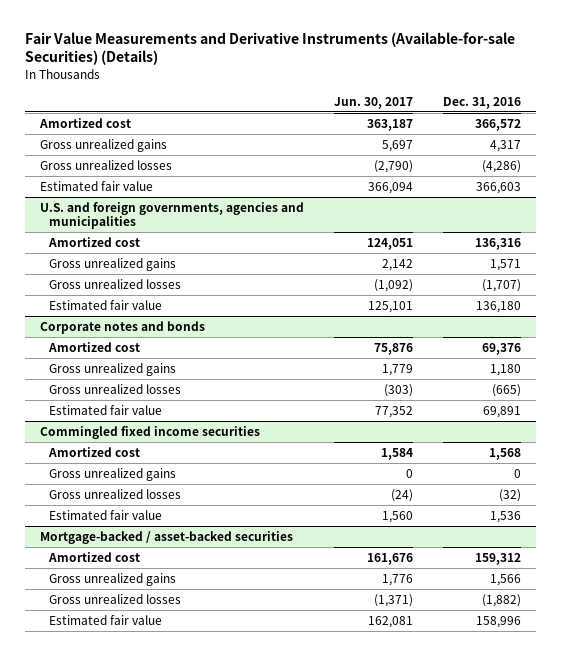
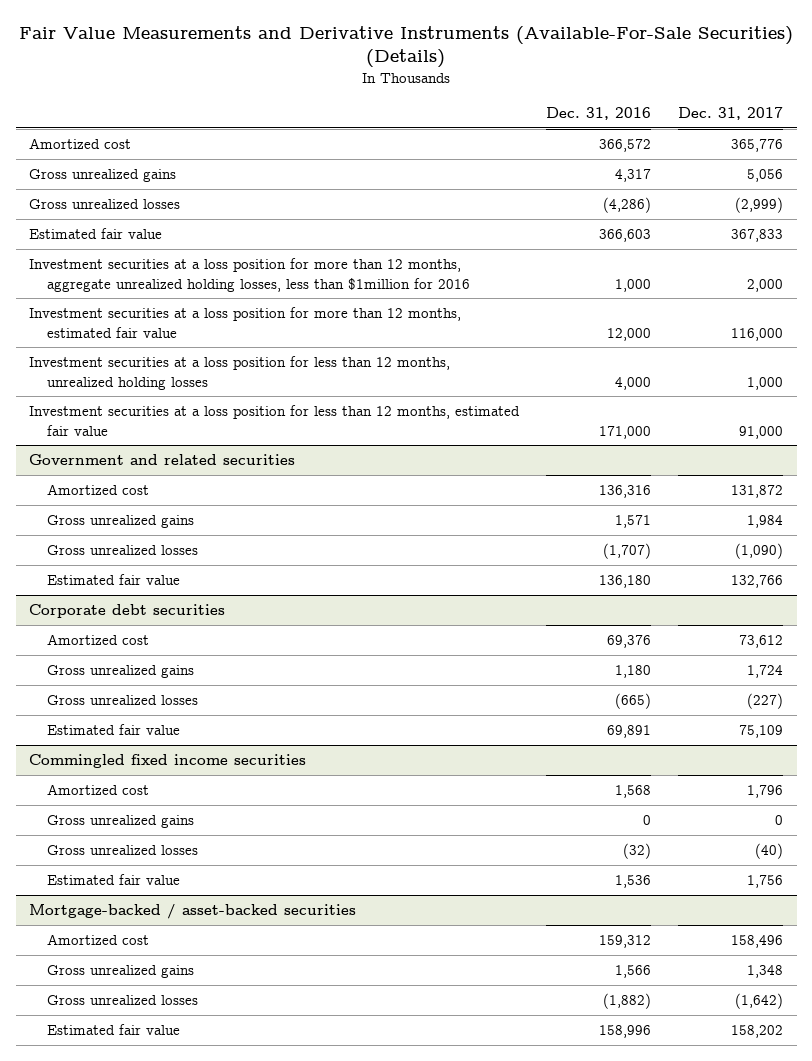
[24,31,515,66] Fair Value Measurements and Derivative Instruments (Available-for-sale Securities) (Details) -> [19,26,794,69] Fair Value Measurements and Derivative Instruments (Available-For-Sale Securities) (Details)
[334,96,414,109] Jun. 30, 2017 -> none
none -> [678,107,784,121] Dec. 31, 2017
none -> [29,258,470,292] Investment securities at a loss position for more than 12 months, aggregate unrealized holding losses, less than $1million for 2016
none -> [29,307,462,338] Investment securities at a loss position for more than 12 months, estimated fair value
none -> [29,356,451,390] Investment securities at a loss position for less than 12 months, unrealized holding losses
none -> [29,405,521,436] Investment securities at a loss position for less than 12 months, estimated fair value
[39,201,304,230] U.S. and foreign governments, agencies and municipalities -> [29,454,296,466] Government and related securities
[39,320,205,334] Corporate notes and bonds -> [29,604,226,619] Corporate debt securities

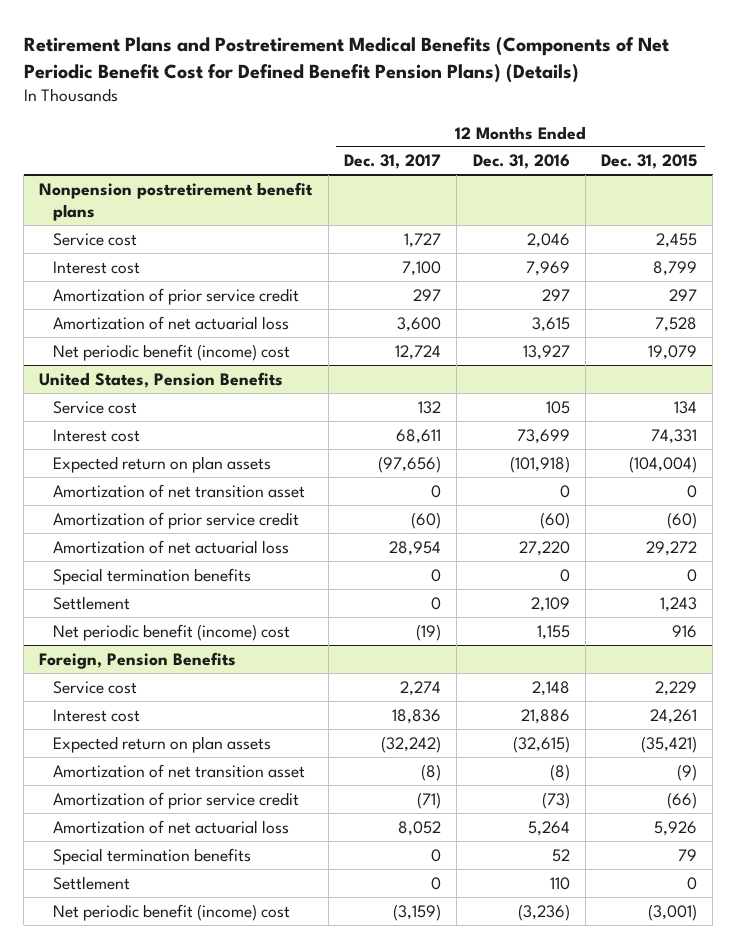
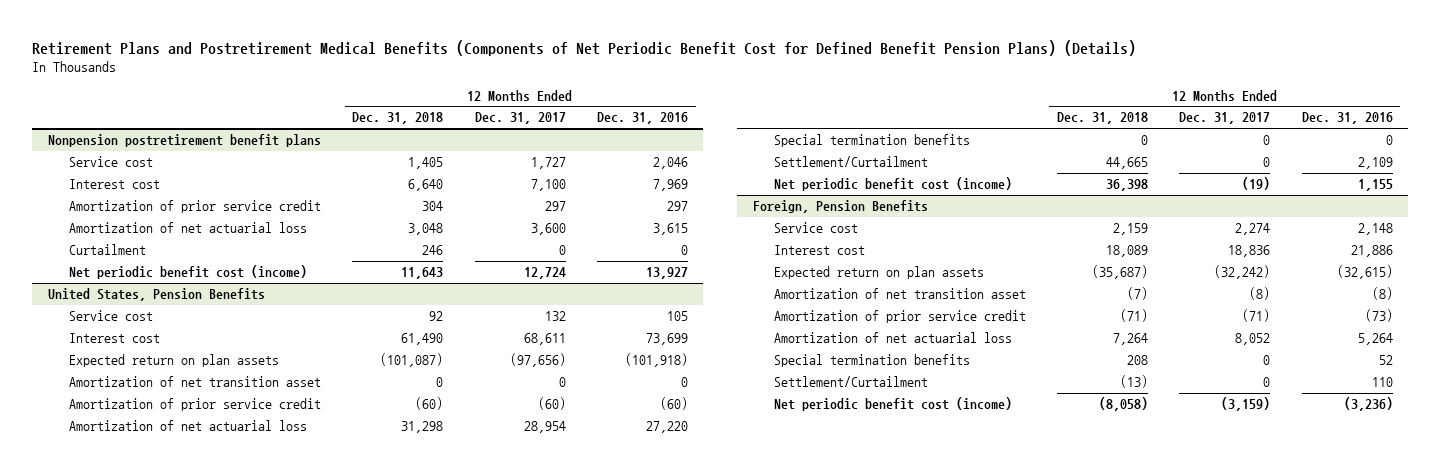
[601,154,698,170] Dec. 31, 2015 -> none
none -> [352,112,444,125] Dec. 31, 2018
none -> [69,244,147,256] Curtailment
[53,343,291,361] Net periodic benefit (income) cost -> [69,265,308,280] Net periodic benefit cost (income)
[53,595,131,610] Settlement -> [773,156,928,168] Settlement/Curtailment
[53,623,291,641] Net periodic benefit (income) cost -> [773,177,1012,192] Net periodic benefit cost (income)
[53,875,131,890] Settlement -> [773,376,928,388] Settlement/Curtailment
[53,903,291,921] Net periodic benefit (income) cost -> [773,397,1012,412] Net periodic benefit cost (income)

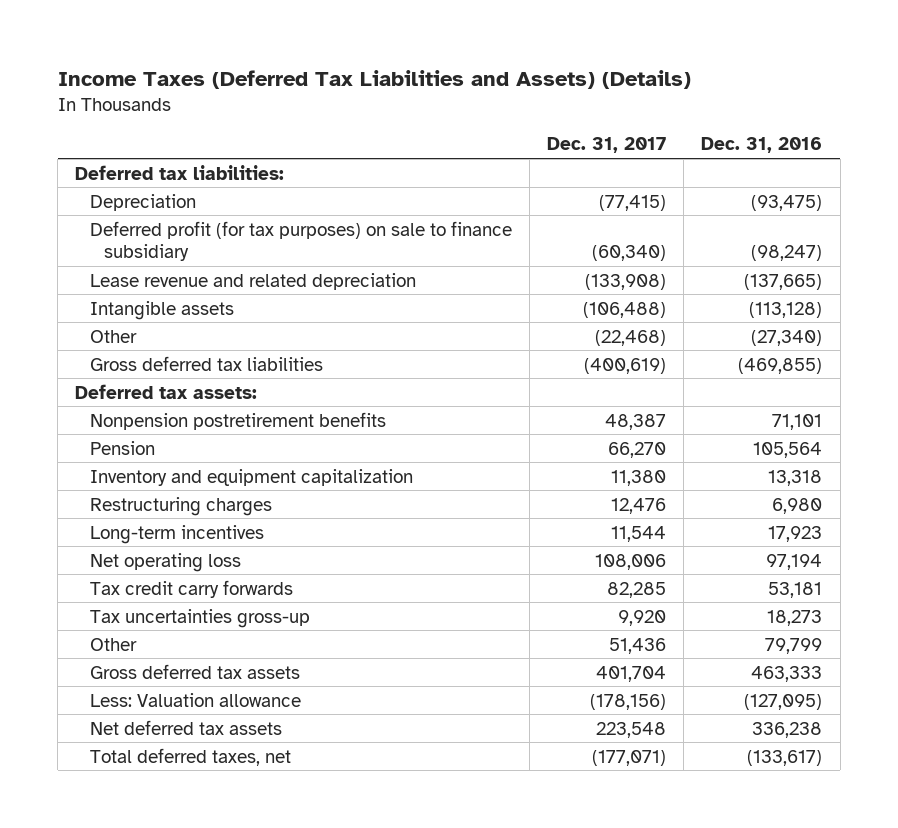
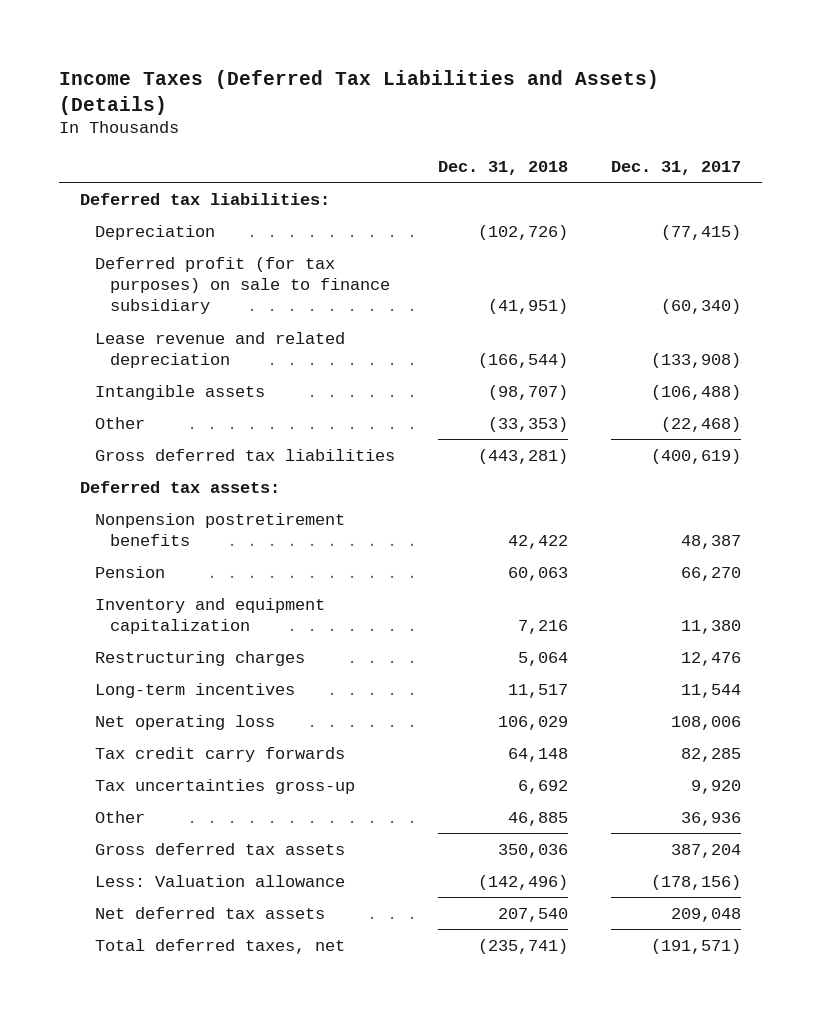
[701,137,823,154] Dec. 31, 2016 -> none
none -> [437,160,568,175] Dec. 31, 2018
[609,637,667,654] 51,436 -> [680,811,741,826] 36,936
[596,665,667,682] 401,704 -> [670,843,741,858] 387,204
[596,721,667,738] 223,548 -> [670,907,741,922] 209,048
[592,749,667,766] (177,071) -> [650,938,741,954] (191,571)

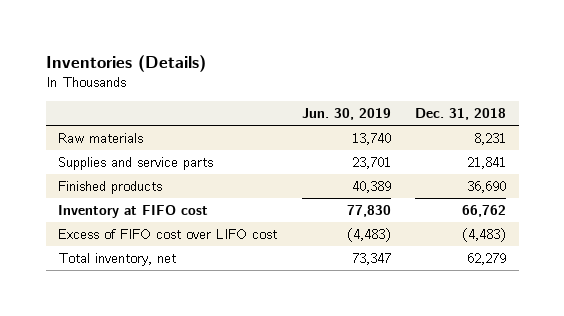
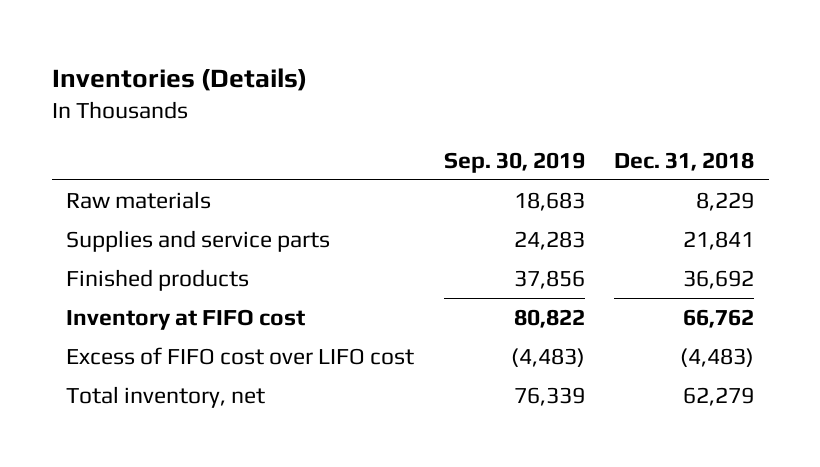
[301,108,391,121] Jun. 30, 2019 -> none
none -> [443,151,585,173] Sep. 30, 2019
[474,132,507,145] 8,231 -> [695,191,754,211] 8,229
[467,180,507,193] 36,690 -> [682,269,754,289] 36,692

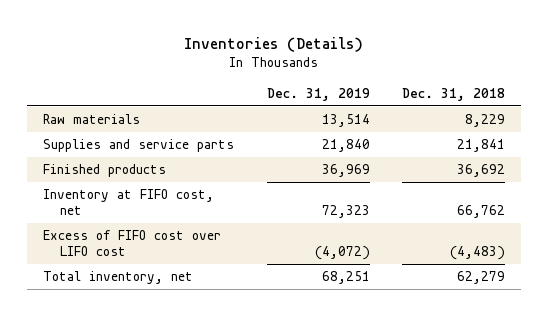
[443,151,585,173] Sep. 30, 2019 -> none
none -> [266,88,370,102] Dec. 31, 2019
[66,308,306,330] Inventory at FIFO cost -> [43,189,215,216] Inventory at FIFO cost, net

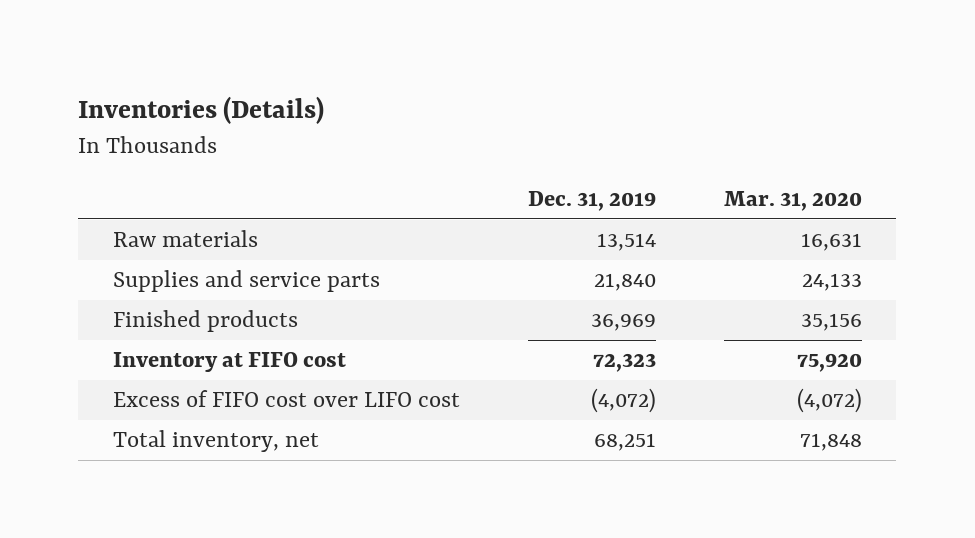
[401,88,505,102] Dec. 31, 2018 -> none
none -> [724,191,863,212] Mar. 31, 2020
[43,189,215,216] Inventory at FIFO cost, net -> [112,352,346,373] Inventory at FIFO cost

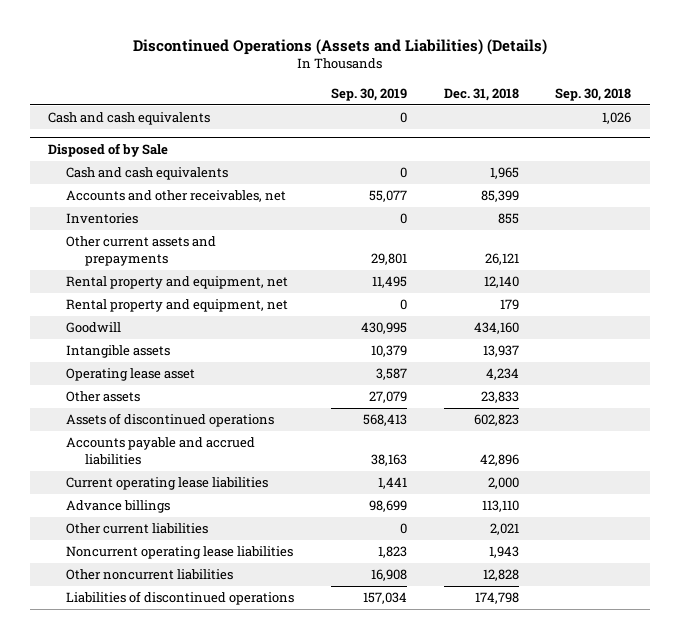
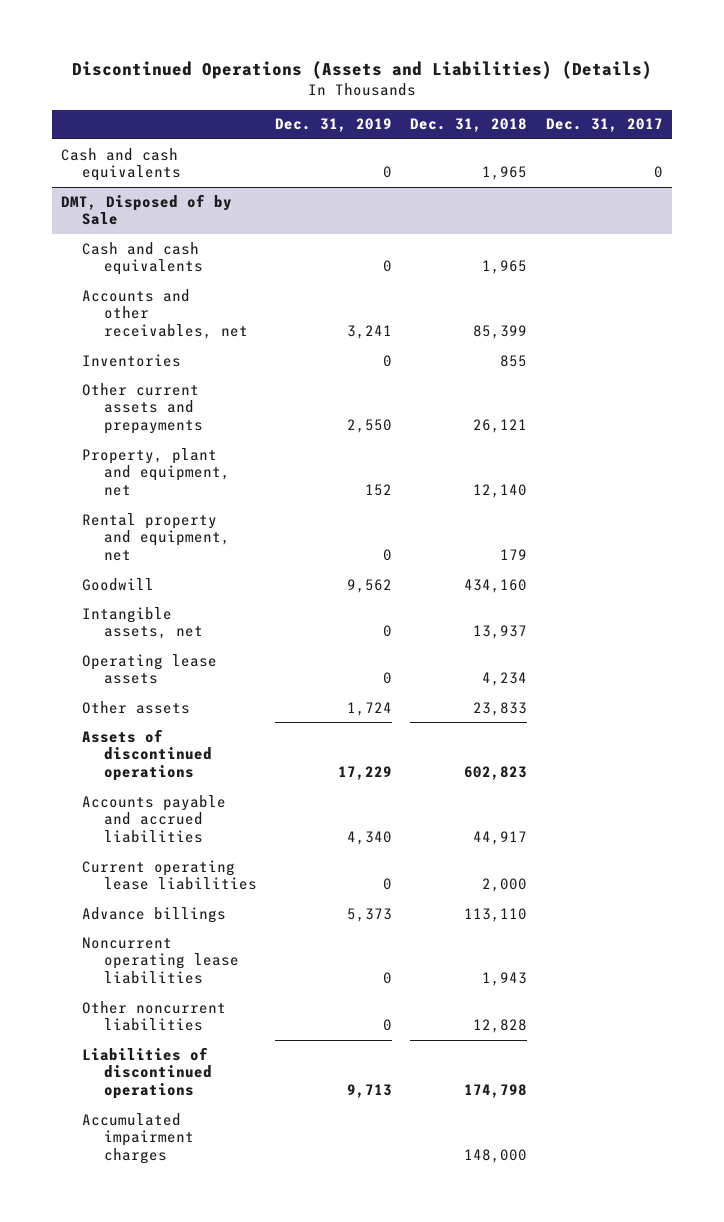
[331,88,408,102] Sep. 30, 2019 -> none
[555,88,632,102] Sep. 30, 2018 -> none
none -> [275,118,393,133] Dec. 31, 2019
none -> [545,118,663,133] Dec. 31, 2017
[48,112,211,126] Cash and cash equivalents -> none
[48,142,169,157] Disposed of by Sale -> none
none -> [61,193,233,226] DMT, Disposed of by Sale
none -> [82,241,203,276] Cash and cash equivalents
[66,276,289,290] Rental property and equipment, net -> [82,447,230,497] Property, plant and equipment, net
[66,345,171,359] Intangible assets -> [82,606,203,640] Intangible assets, net
[66,368,196,382] Operating lease asset -> [82,653,218,685] Operating lease assets
[479,454,519,467] 42,896 -> [473,831,528,846] 44,917
[66,523,209,535] Other current liabilities -> none
none -> [82,1112,194,1165] Accumulated impairment charges

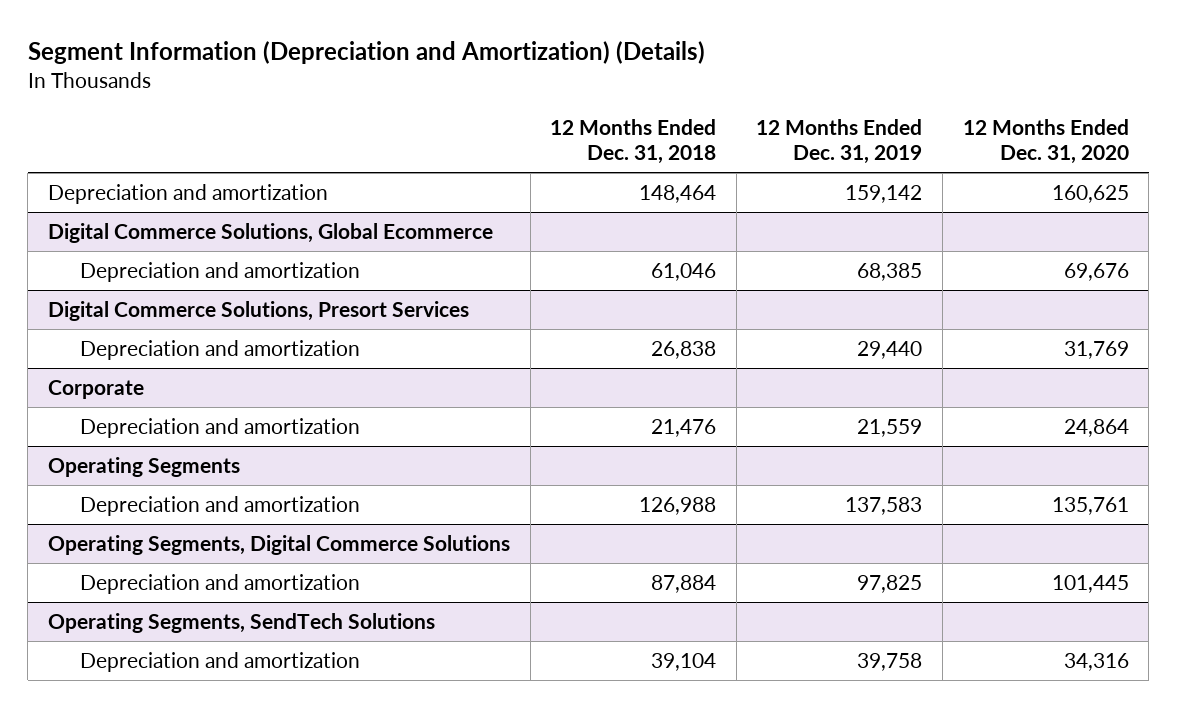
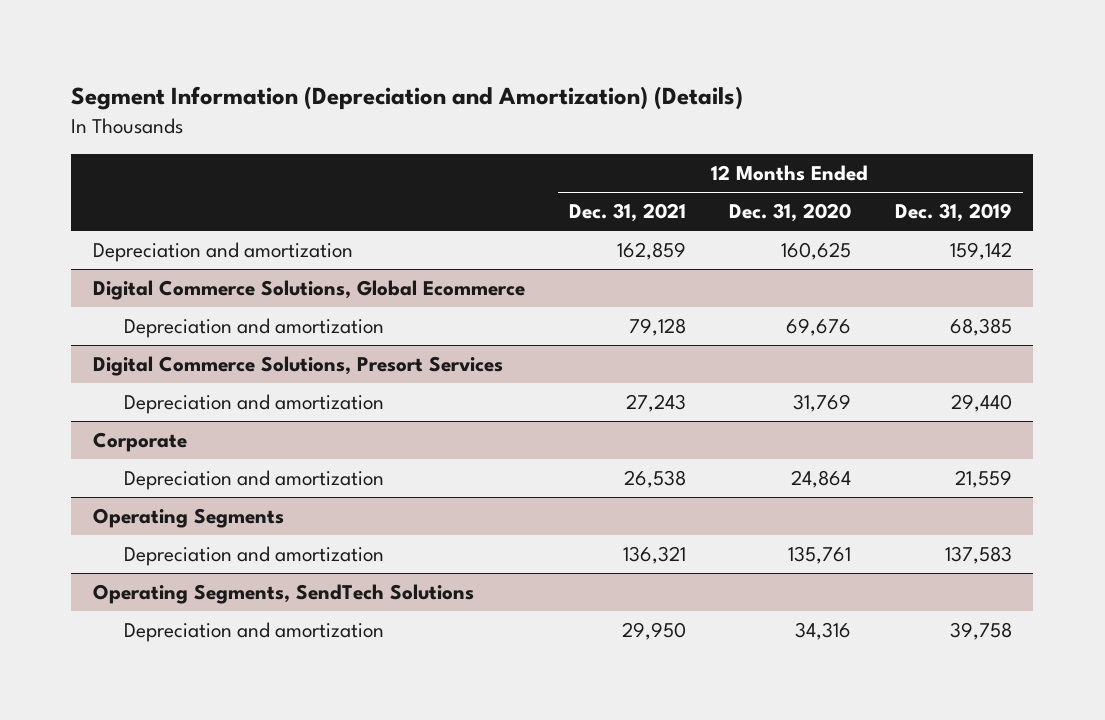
[550,119,717,165] 12 Months Ended Dec. 31, 2018 -> none
none -> [568,203,686,223] Dec. 31, 2021
[47,534,510,555] Operating Segments, Digital Commerce Solutions -> none
[80,573,361,594] Depreciation and amortization -> none

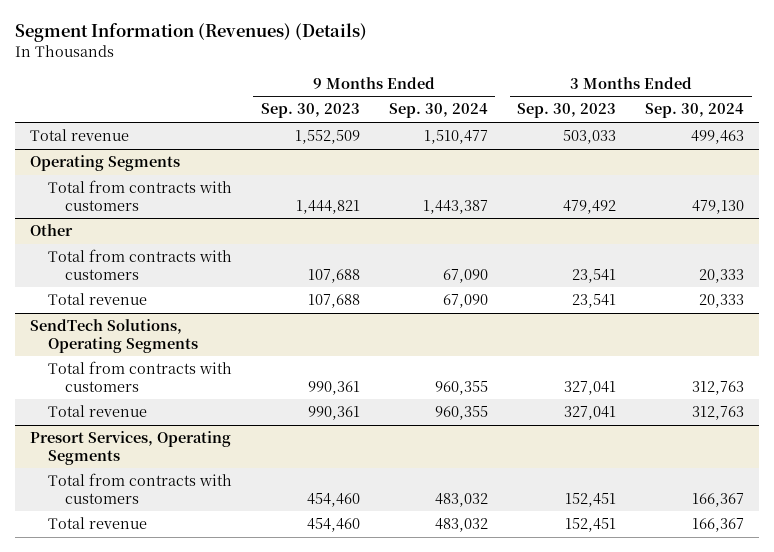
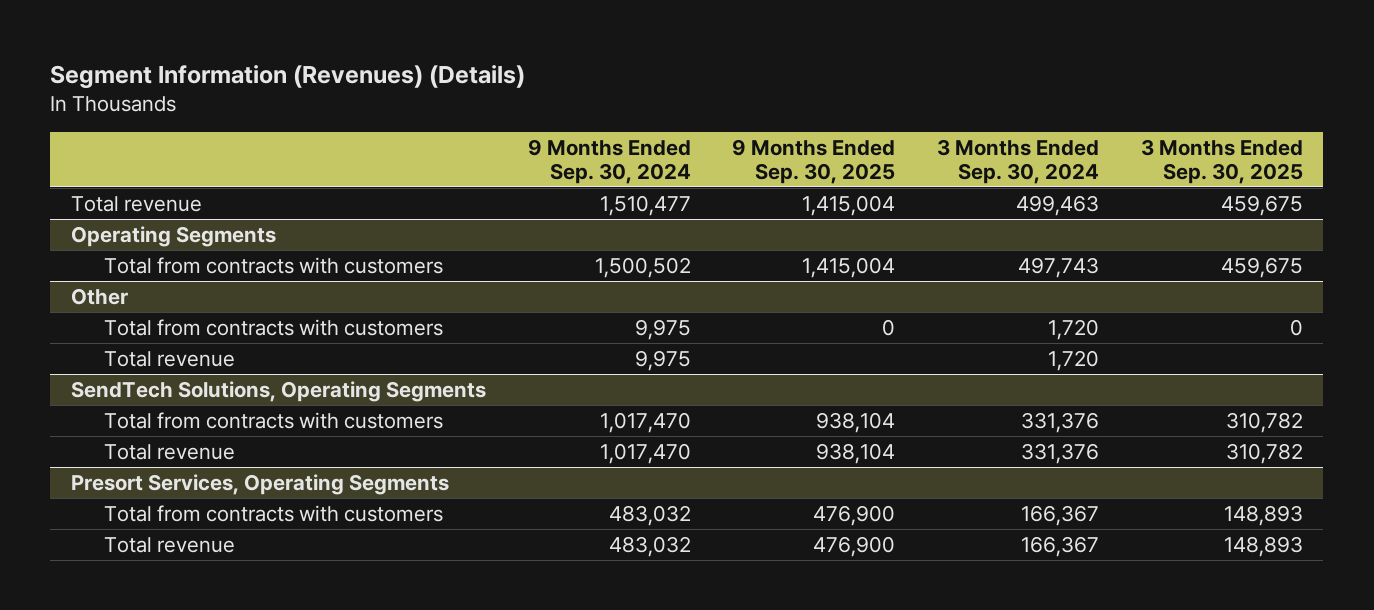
[260,103,360,119] Sep. 30, 2023 -> none
[517,103,617,119] Sep. 30, 2023 -> none
none -> [732,138,896,184] 9 Months Ended Sep. 30, 2025
none -> [1140,138,1303,184] 3 Months Ended Sep. 30, 2025
[422,199,488,214] 1,443,387 -> [594,257,691,279] 1,500,502
[692,199,745,214] 479,130 -> [1017,257,1099,279] 497,743
[442,268,488,283] 67,090 -> [634,319,691,341] 9,975
[699,268,745,283] 20,333 -> [1047,319,1099,341] 1,720
[442,293,488,308] 67,090 -> [634,350,691,372] 9,975
[699,293,745,308] 20,333 -> [1047,350,1099,372] 1,720
[434,380,488,395] 960,355 -> [599,412,691,434] 1,017,470
[692,380,745,395] 312,763 -> [1020,412,1099,434] 331,376
[434,405,488,420] 960,355 -> [599,443,691,465] 1,017,470
[692,405,745,420] 312,763 -> [1020,443,1099,465] 331,376

